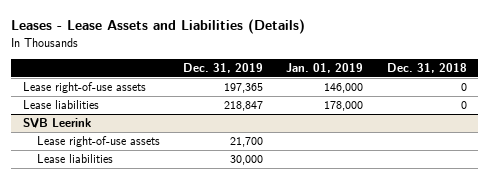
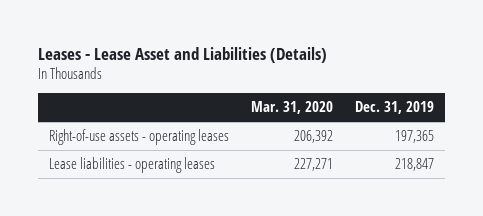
[11,19,306,35] Leases - Lease Assets and Liabilities (Details) -> [37,46,327,63] Leases - Lease Asset and Liabilities (Details)
[286,63,364,74] Jan. 01, 2019 -> none
[386,63,467,74] Dec. 31, 2018 -> none
none -> [251,101,334,115] Mar. 31, 2020
[22,118,91,130] SVB Leerink -> none
[36,136,160,148] Lease right-of-use assets -> none
[36,154,113,164] Lease liabilities -> none
[22,82,146,94] Lease right-of-use assets -> [48,129,229,146] Right-of-use assets - operating leases
[22,100,99,110] Lease liabilities -> [48,157,215,174] Lease liabilities - operating leases

